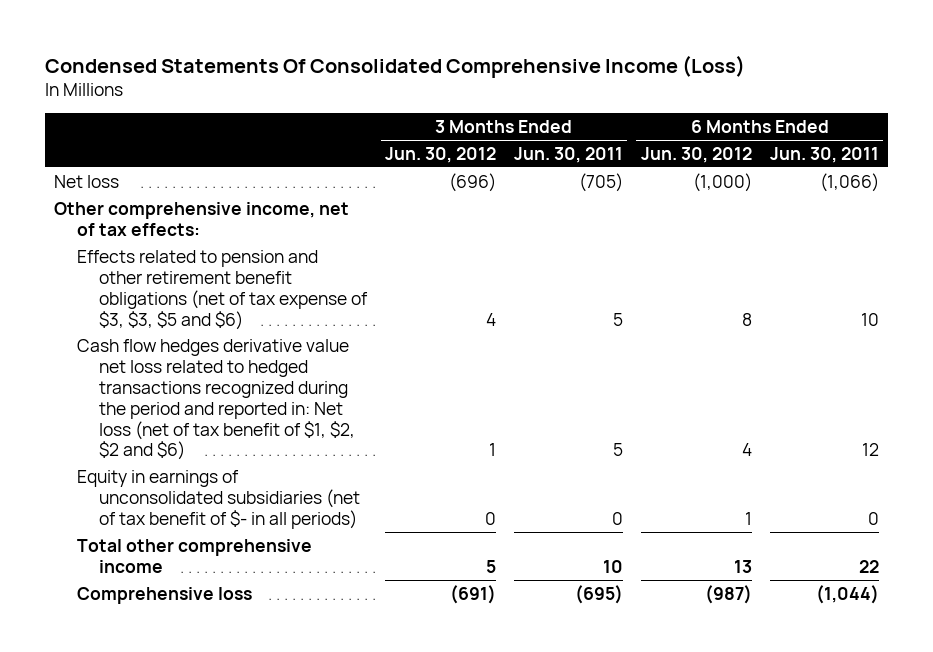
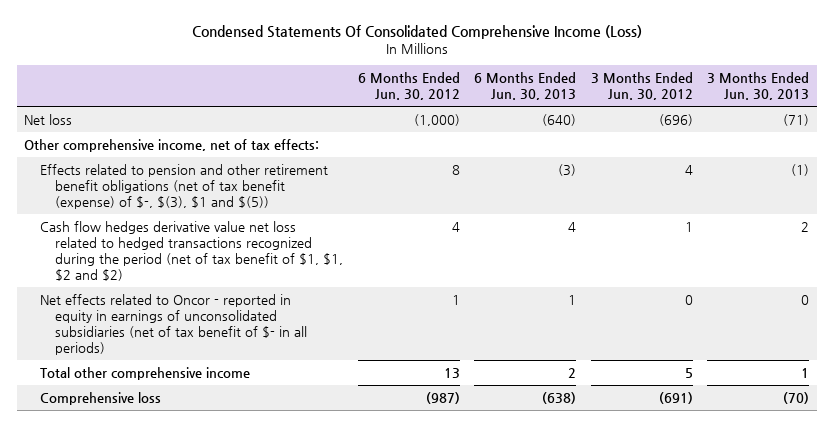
[513,146,623,163] Jun. 30, 2011 -> none
[769,146,879,163] Jun. 30, 2011 -> none
none -> [474,71,577,100] 6 Months Ended Jun. 30, 2013
none -> [707,71,810,100] 3 Months Ended Jun. 30, 2013
[76,249,369,330] Effects related to pension and other retirement benefit obligations (net of tax expense of $3, $3, $5 and $6) -> [39,163,328,209] Effects related to pension and other retirement benefit obligations (net of tax benefit (expense) of $-, $(3), $1 and $(5))
[76,338,356,461] Cash flow hedges derivative value net loss related to hedged transactions recognized during the period and reported in: Net loss (net of tax benefit of $1, $2, $2 and $6) -> [39,220,344,281] Cash flow hedges derivative value net loss related to hedged transactions recognized during the period (net of tax benefit of $1, $1, $2 and $2)
[76,469,361,529] Equity in earnings of unconsolidated subsidiaries (net of tax benefit of $- in all periods) -> [39,293,308,355] Net effects related to Oncor - reported in equity in earnings of unconsolidated subsidiaries (net of tax benefit of $- in all periods)

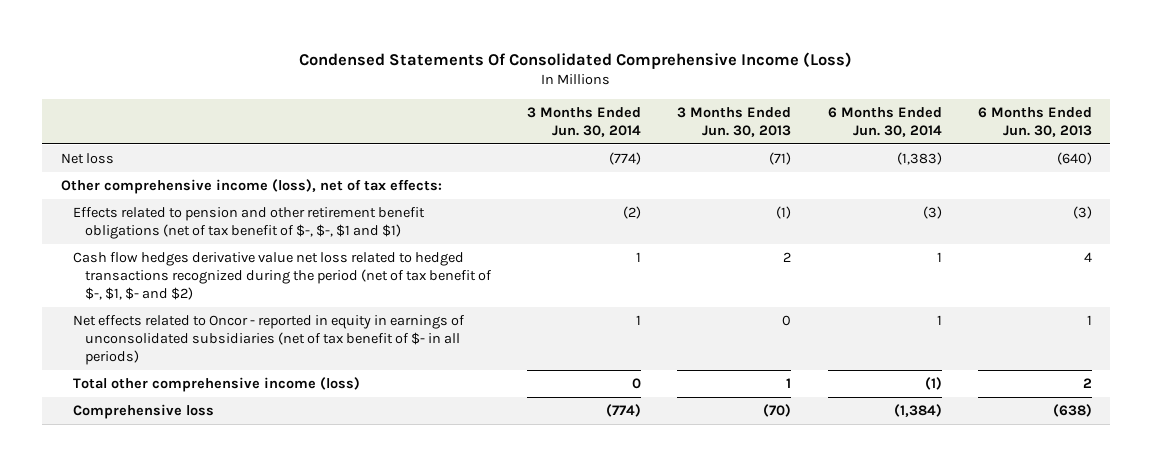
[357,71,460,100] 6 Months Ended Jun. 30, 2012 -> none
[590,71,693,100] 3 Months Ended Jun. 30, 2012 -> none
none -> [526,106,641,137] 3 Months Ended Jun. 30, 2014
none -> [827,106,942,137] 6 Months Ended Jun. 30, 2014
[24,138,320,152] Other comprehensive income, net of tax effects: -> [60,178,442,194] Other comprehensive income (loss), net of tax effects:
[39,163,328,209] Effects related to pension and other retirement benefit obligations (net of tax benefit (expense) of $-, $(3), $1 and $(5)) -> [72,206,425,239] Effects related to pension and other retirement benefit obligations (net of tax benefit of $-, $-, $1 and $1)
[39,220,344,281] Cash flow hedges derivative value net loss related to hedged transactions recognized during the period (net of tax benefit of $1, $1, $2 and $2) -> [72,251,492,300] Cash flow hedges derivative value net loss related to hedged transactions recognized during the period (net of tax benefit of $-, $1, $- and $2)
[39,366,250,380] Total other comprehensive income -> [72,376,360,392] Total other comprehensive income (loss)

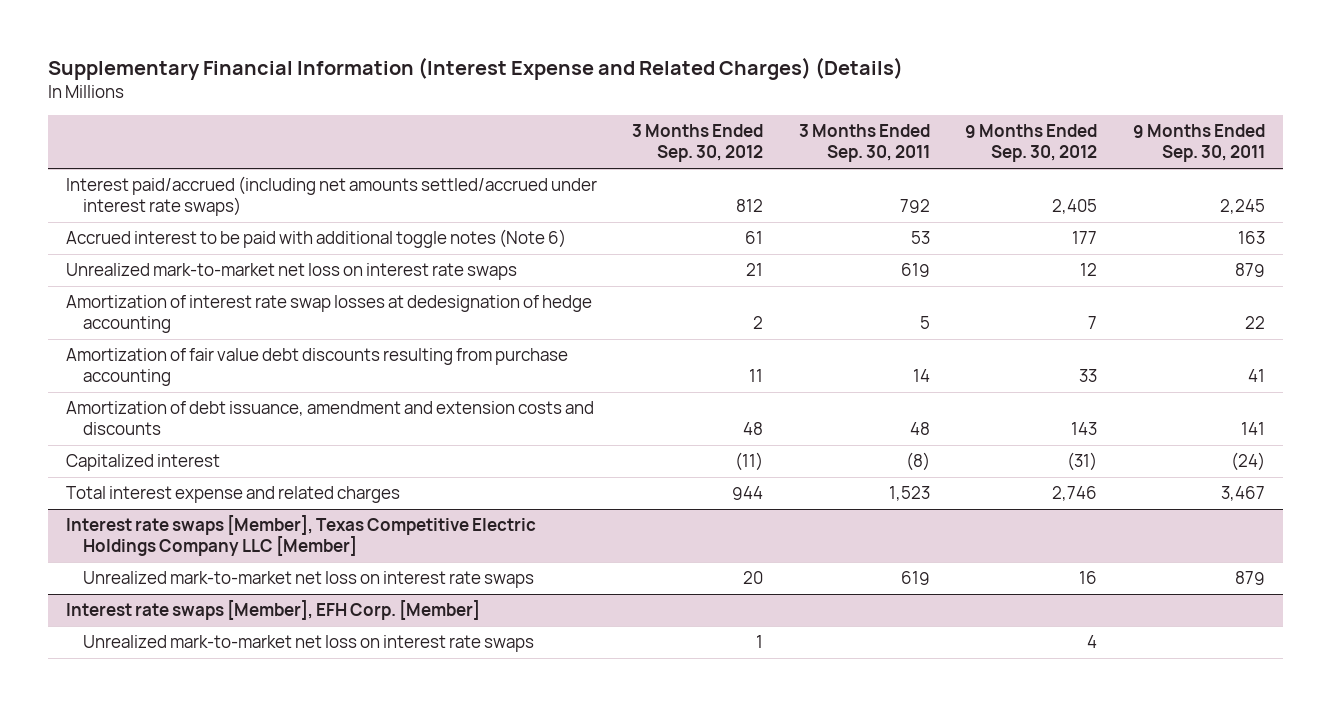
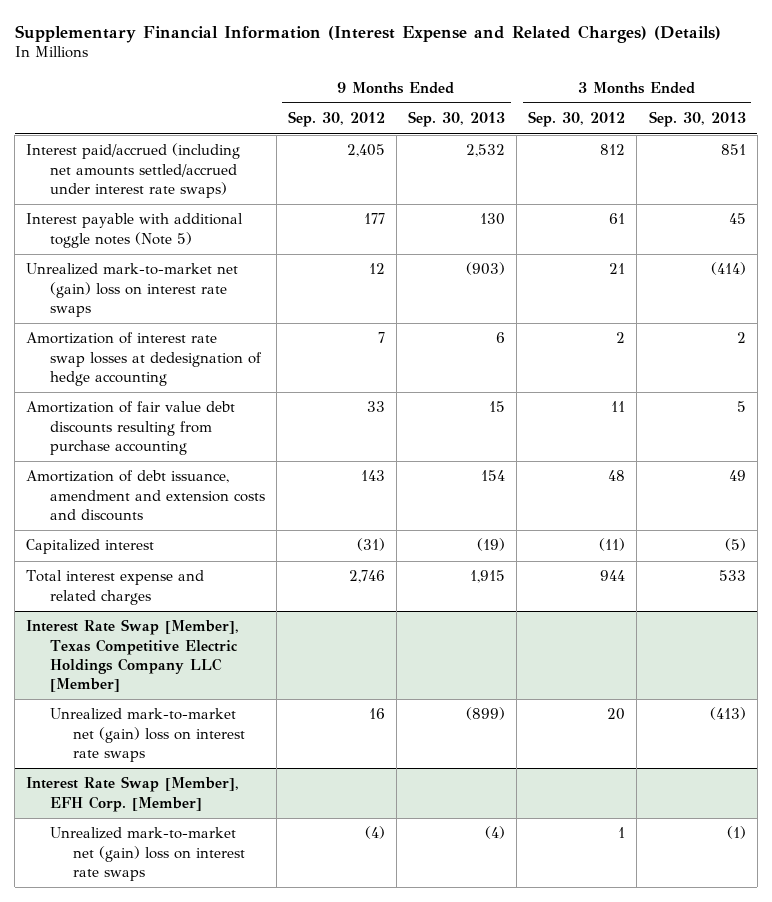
[798,124,930,163] 3 Months Ended Sep. 30, 2011 -> none
[1132,124,1265,163] 9 Months Ended Sep. 30, 2011 -> none
none -> [408,111,506,128] Sep. 30, 2013
none -> [648,111,746,128] Sep. 30, 2013
[65,229,566,249] Accrued interest to be paid with additional toggle notes (Note 6) -> [26,213,244,248] Interest payable with additional toggle notes (Note 5)
[65,263,517,281] Unrealized mark-to-market net loss on interest rate swaps -> [26,263,239,317] Unrealized mark-to-market net (gain) loss on interest rate swaps
[65,515,536,557] Interest rate swaps [Member], Texas Competitive Electric Holdings Company LLC [Member] -> [26,619,240,693] Interest Rate Swap [Member], Texas Competitive Electric Holdings Company LLC [Member]
[83,571,535,589] Unrealized mark-to-market net loss on interest rate swaps -> [49,708,246,762] Unrealized mark-to-market net (gain) loss on interest rate swaps
[65,600,480,621] Interest rate swaps [Member], EFH Corp. [Member] -> [26,776,240,812] Interest Rate Swap [Member], EFH Corp. [Member]
[83,635,535,653] Unrealized mark-to-market net loss on interest rate swaps -> [49,827,246,881] Unrealized mark-to-market net (gain) loss on interest rate swaps
[1087,635,1098,649] 4 -> [364,826,385,840] (4)

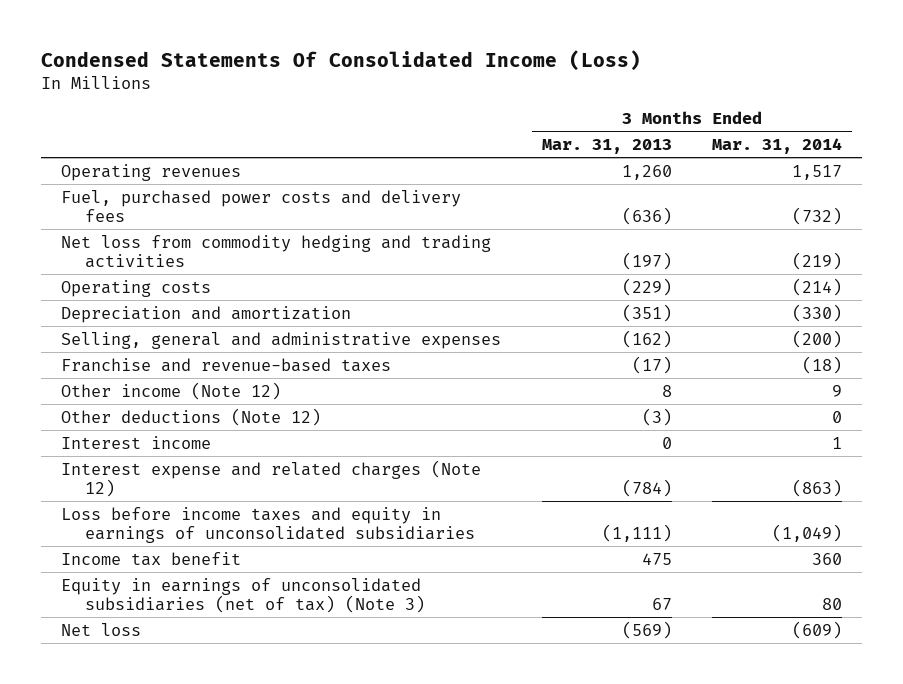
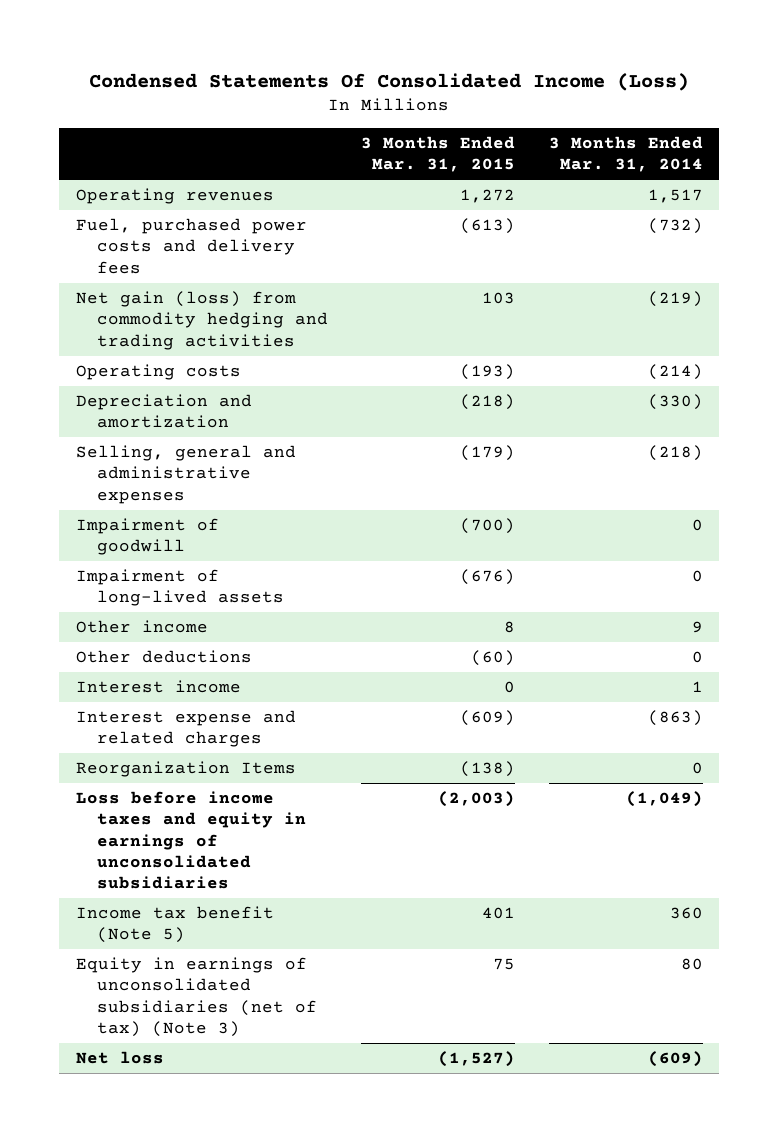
[541,139,672,155] Mar. 31, 2013 -> none
none -> [361,136,516,173] 3 Months Ended Mar. 31, 2015
[61,234,492,268] Net loss from commodity hedging and trading activities -> [75,291,329,350] Net gain (loss) from commodity hedging and trading activities
[61,357,392,372] Franchise and revenue-based taxes -> none
[792,329,843,348] (200) -> [647,445,703,462] (218)
none -> [75,518,219,556] Impairment of goodwill
none -> [75,569,285,607] Impairment of long-lived assets
[61,381,282,400] Other income (Note 12) -> [75,620,208,634] Other income
[61,407,322,426] Other deductions (Note 12) -> [75,650,252,664] Other deductions
[61,459,482,497] Interest expense and related charges (Note 12) -> [75,710,296,748] Interest expense and related charges
none -> [75,761,296,778] Reorganization Items
[61,551,242,566] Income tax benefit -> [75,906,274,944] Income tax benefit (Note 5)

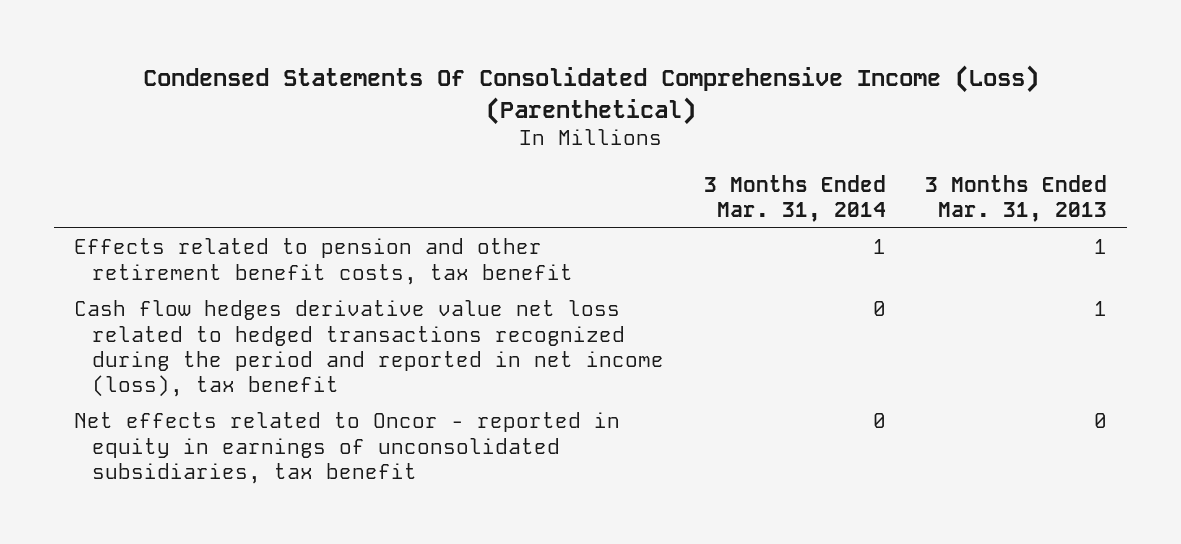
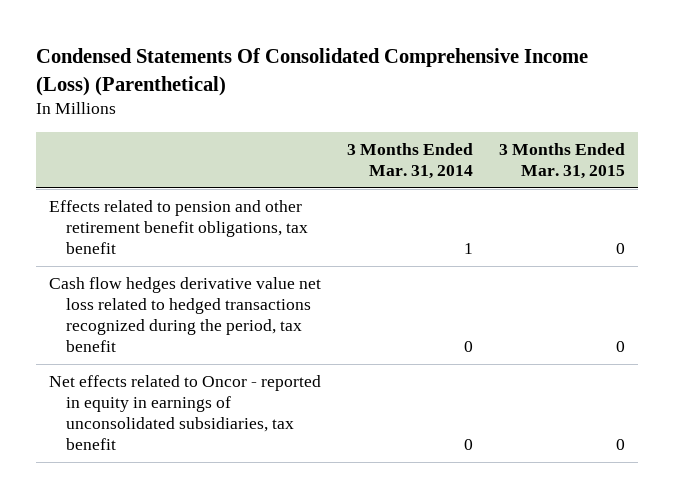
[925,174,1108,222] 3 Months Ended Mar. 31, 2013 -> none
none -> [499,143,626,180] 3 Months Ended Mar. 31, 2015
[73,238,574,285] Effects related to pension and other retirement benefit costs, tax benefit -> [49,199,308,255] Effects related to pension and other retirement benefit obligations, tax benefit
[73,300,665,397] Cash flow hedges derivative value net loss related to hedged transactions recognized during the period and reported in net income (loss), tax benefit -> [49,276,322,353] Cash flow hedges derivative value net loss related to hedged transactions recognized during the period, tax benefit

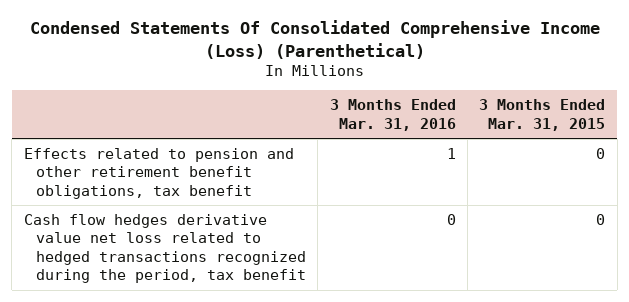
[347,143,474,180] 3 Months Ended Mar. 31, 2014 -> none
none -> [329,99,456,131] 3 Months Ended Mar. 31, 2016
[49,374,322,451] Net effects related to Oncor - reported in equity in earnings of unconsolidated subsidiaries, tax benefit -> none

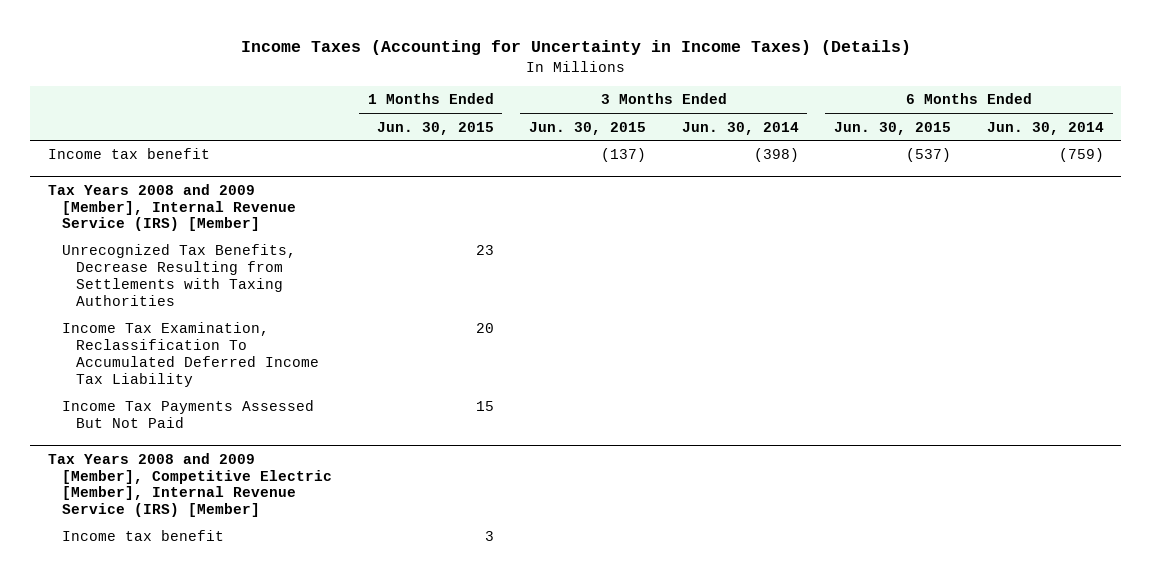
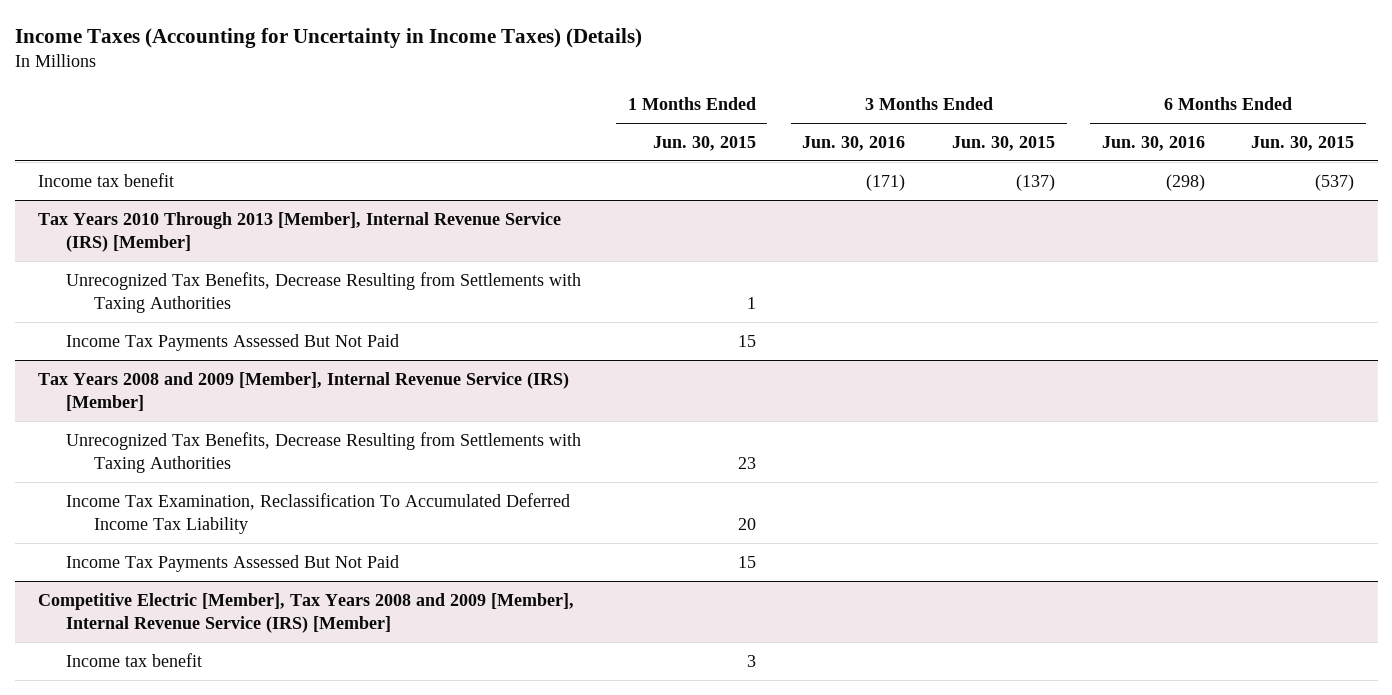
[681,121,799,135] Jun. 30, 2014 -> none
[986,121,1104,135] Jun. 30, 2014 -> none
none -> [802,135,906,151] Jun. 30, 2016
none -> [1101,135,1205,151] Jun. 30, 2016
none -> [37,211,561,253] Tax Years 2010 Through 2013 [Member], Internal Revenue Service (IRS) [Member]
none -> [65,271,581,314] Unrecognized Tax Benefits, Decrease Resulting from Settlements with Taxing Authorities
none -> [65,333,399,351] Income Tax Payments Assessed But Not Paid
[47,452,332,518] Tax Years 2008 and 2009 [Member], Competitive Electric [Member], Internal Revenue Service (IRS) [Member] -> [37,592,574,634] Competitive Electric [Member], Tax Years 2008 and 2009 [Member], Internal Revenue Service (IRS) [Member]

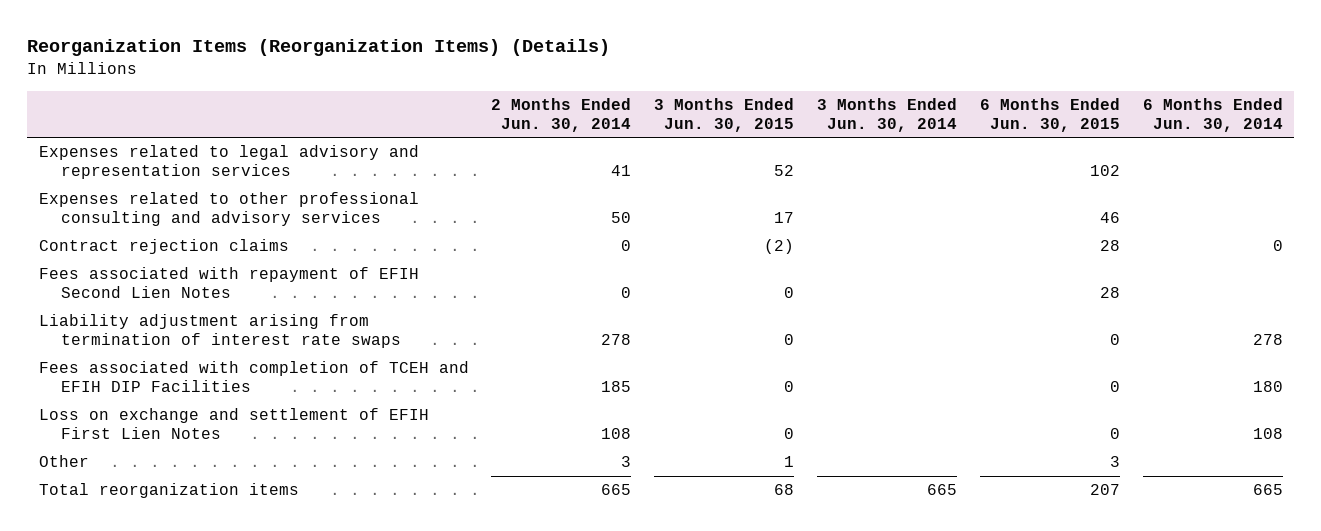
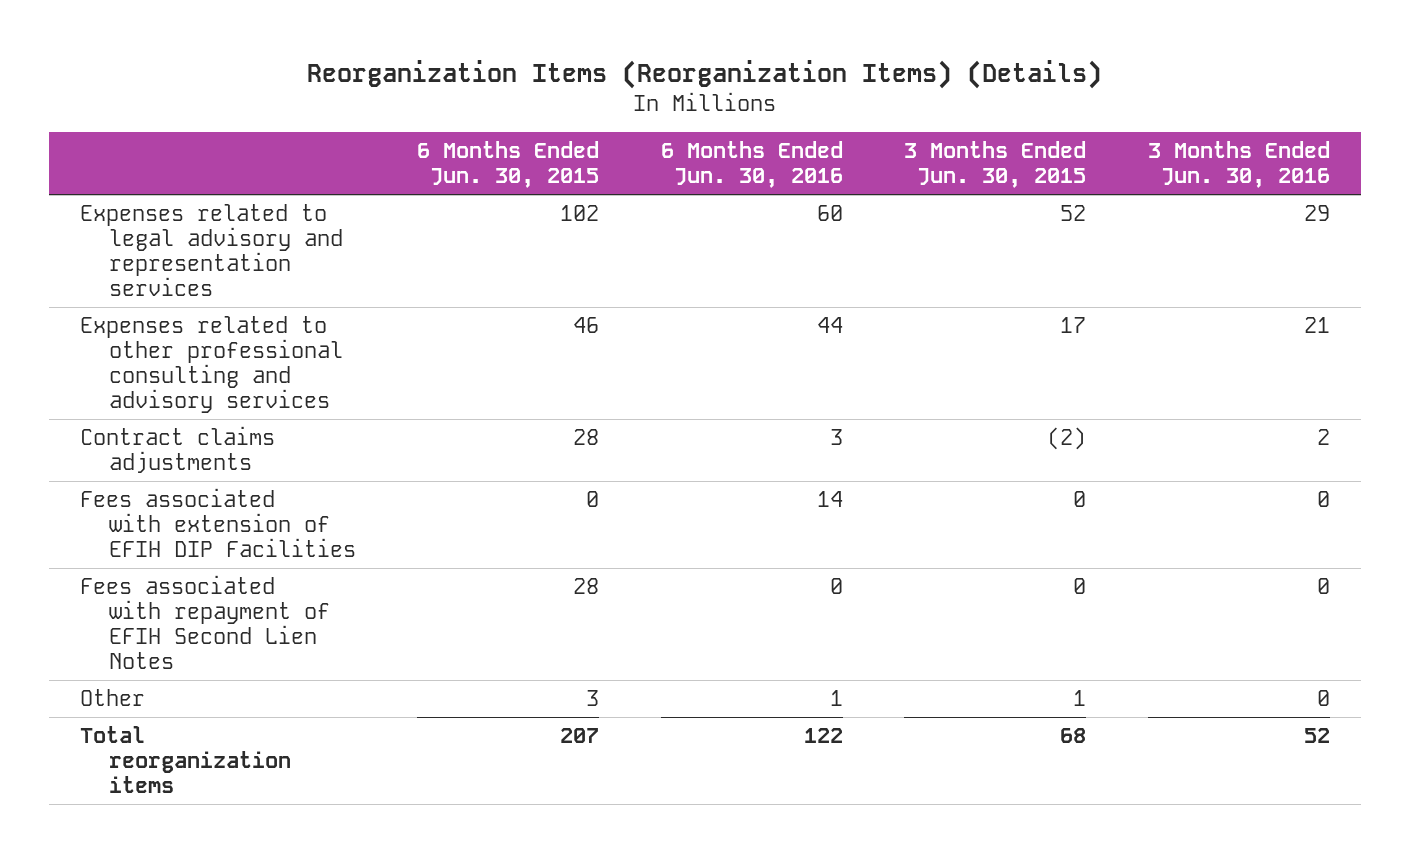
[491,97,632,133] 2 Months Ended Jun. 30, 2014 -> none
[817,97,958,133] 3 Months Ended Jun. 30, 2014 -> none
[1142,97,1283,133] 6 Months Ended Jun. 30, 2014 -> none
none -> [660,140,843,189] 6 Months Ended Jun. 30, 2016
none -> [1147,140,1330,189] 3 Months Ended Jun. 30, 2016
[38,239,289,255] Contract rejection claims -> [79,425,275,474] Contract claims adjustments
none -> [79,487,357,558] Fees associated with extension of EFIH DIP Facilities
[38,314,401,349] Liability adjustment arising from termination of interest rate swaps -> none
[38,361,469,393] Fees associated with completion of TCEH and EFIH DIP Facilities -> none
[38,408,429,440] Loss on exchange and settlement of EFIH First Lien Notes -> none

